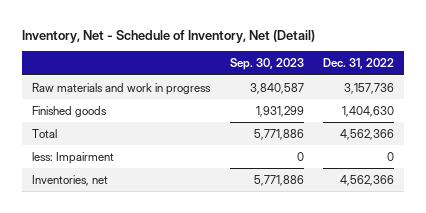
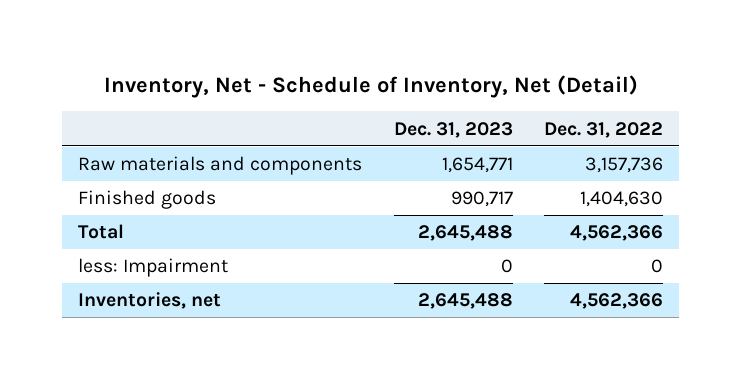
[229,58,304,71] Sep. 30, 2023 -> none
none -> [393,121,513,138] Dec. 31, 2023
[31,82,211,95] Raw materials and work in progress -> [78,156,363,176] Raw materials and components

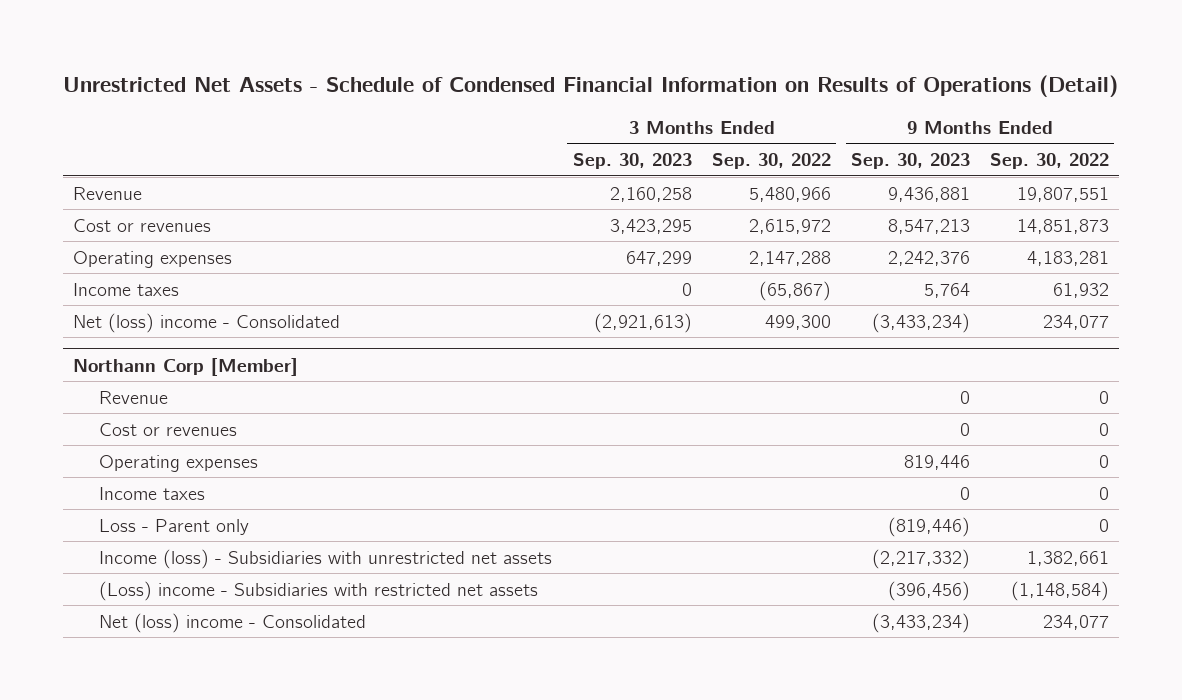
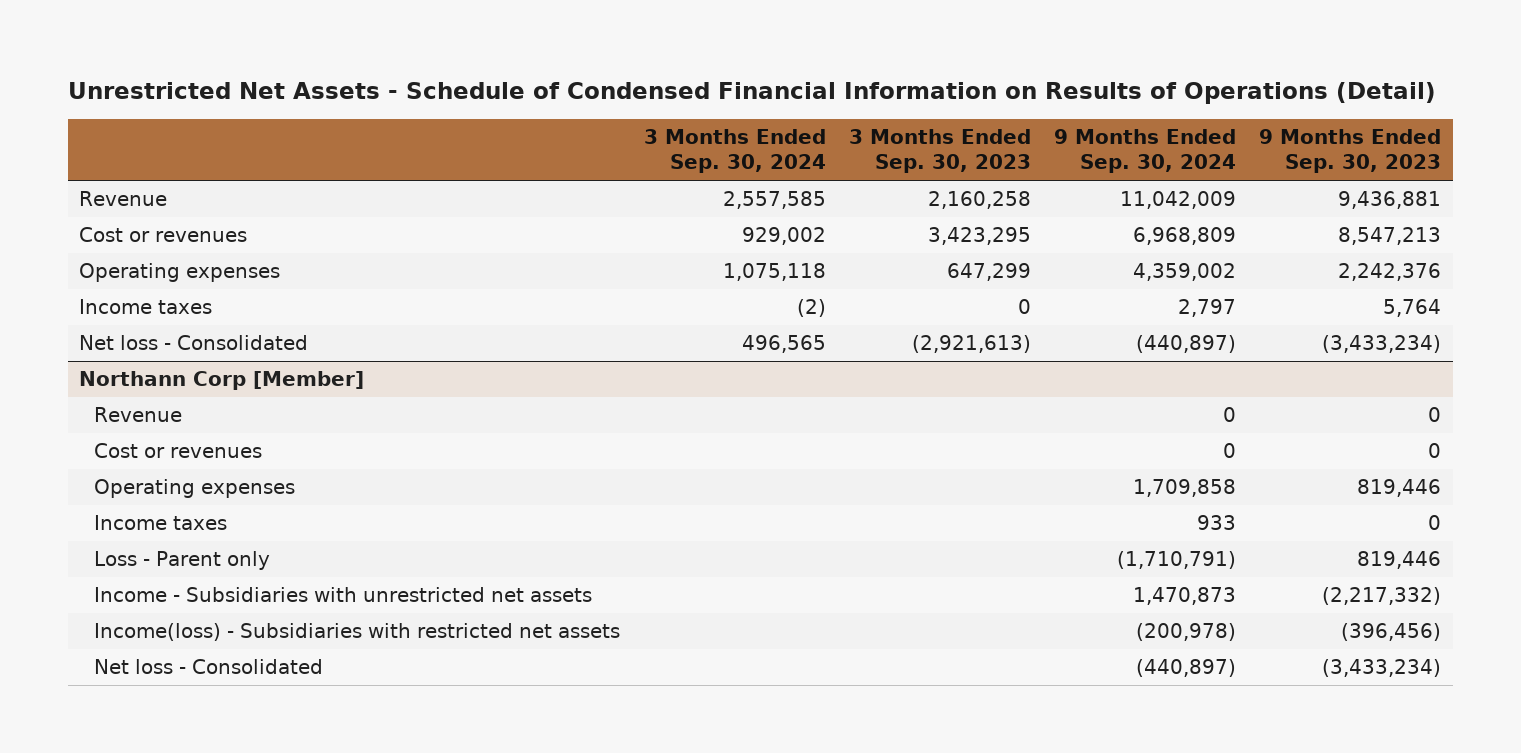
[711,153,831,170] Sep. 30, 2022 -> none
[989,153,1109,170] Sep. 30, 2022 -> none
none -> [643,129,826,174] 3 Months Ended Sep. 30, 2024
none -> [1054,129,1237,174] 9 Months Ended Sep. 30, 2024
[72,312,340,333] Net (loss) income - Consolidated -> [79,335,309,351] Net loss - Consolidated
[887,516,970,537] (819,446) -> [1357,551,1442,570] 819,446
[99,548,553,569] Income (loss) - Subsidiaries with unrestricted net assets -> [94,587,593,603] Income - Subsidiaries with unrestricted net assets
[99,580,539,601] (Loss) income - Subsidiaries with restricted net assets -> [94,623,621,642] Income(loss) - Subsidiaries with restricted net assets
[99,612,367,633] Net (loss) income - Consolidated -> [94,659,324,675] Net loss - Consolidated

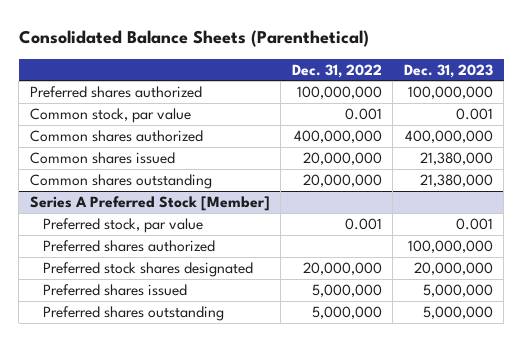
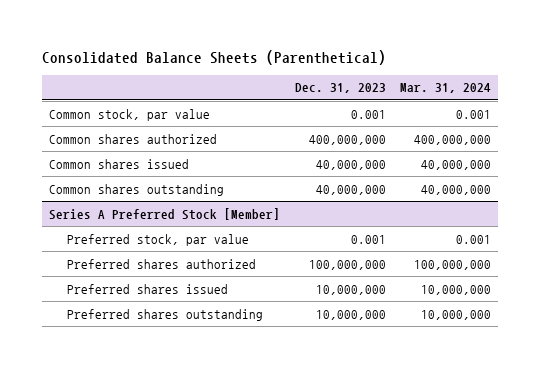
[291,63,382,78] Dec. 31, 2022 -> none
none -> [399,83,491,94] Mar. 31, 2024
[29,86,202,99] Preferred shares authorized -> none
[419,152,493,166] 21,380,000 -> [315,159,386,170] 40,000,000
[419,174,493,188] 21,380,000 -> [315,184,386,195] 40,000,000
[43,262,254,278] Preferred stock shares designated -> none
[422,284,493,298] 5,000,000 -> [315,284,386,295] 10,000,000
[422,306,493,320] 5,000,000 -> [315,309,386,320] 10,000,000

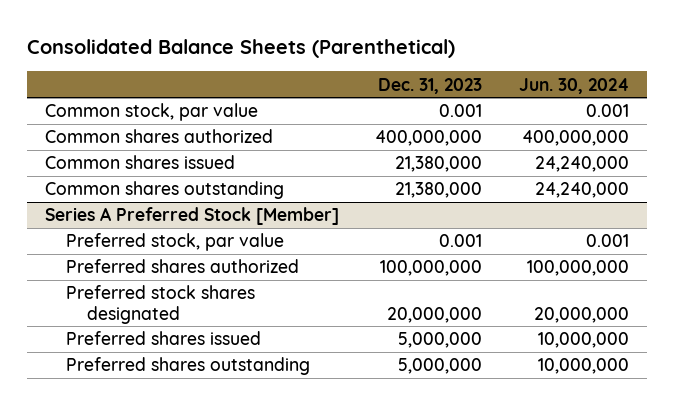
[399,83,491,94] Mar. 31, 2024 -> none
none -> [518,77,629,94] Jun. 30, 2024
[315,159,386,170] 40,000,000 -> [395,156,483,173] 21,380,000
[315,184,386,195] 40,000,000 -> [395,182,483,199] 21,380,000
none -> [66,285,256,324] Preferred stock shares designated
[315,284,386,295] 10,000,000 -> [398,332,483,349] 5,000,000
[315,309,386,320] 10,000,000 -> [398,358,483,375] 5,000,000

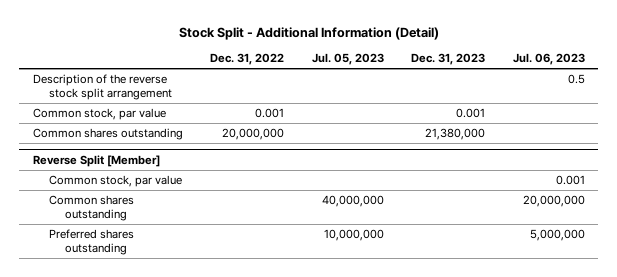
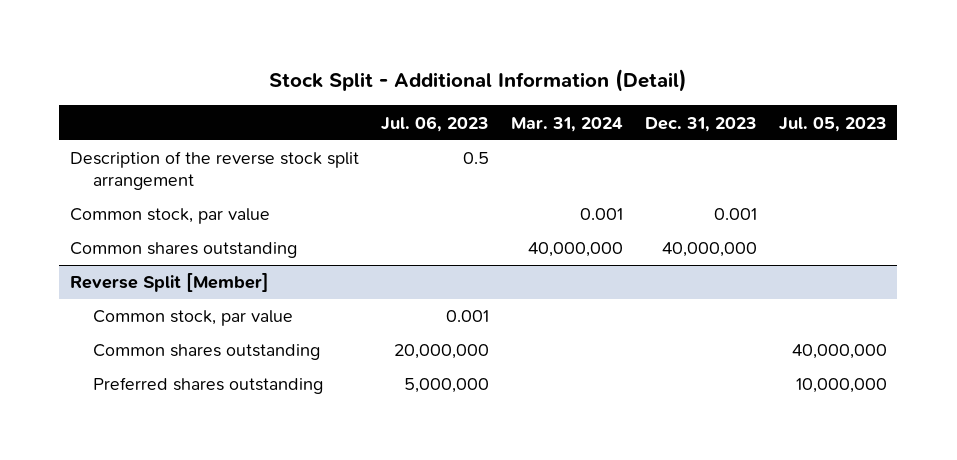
[210,53,285,66] Dec. 31, 2022 -> none
none -> [510,116,623,132] Mar. 31, 2024
[425,128,486,141] 21,380,000 -> [661,242,757,258] 40,000,000

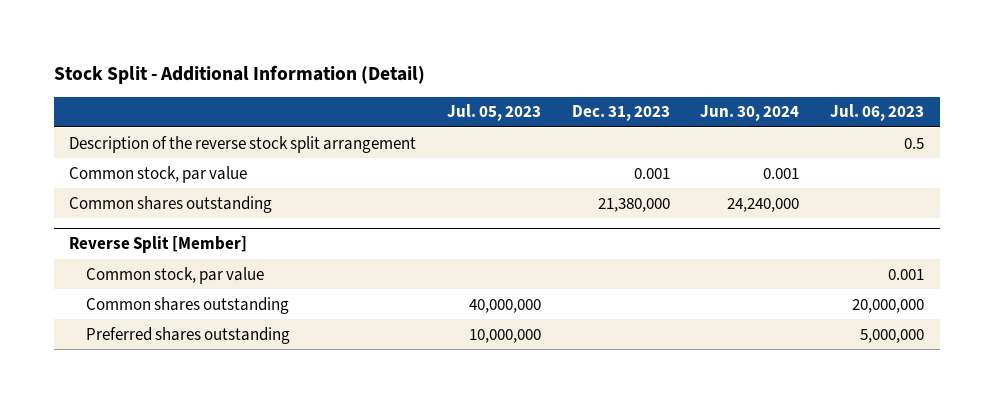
[510,116,623,132] Mar. 31, 2024 -> none
none -> [700,105,800,122] Jun. 30, 2024
[661,242,757,258] 40,000,000 -> [597,197,670,212] 21,380,000

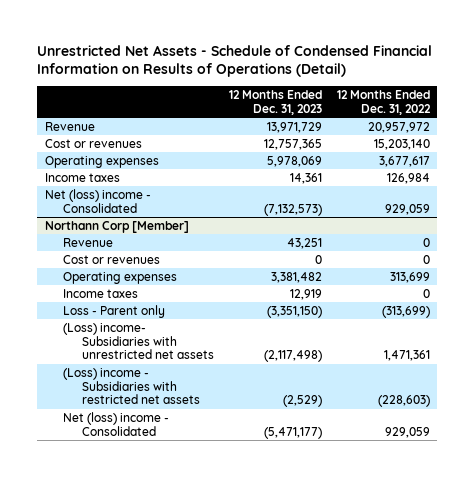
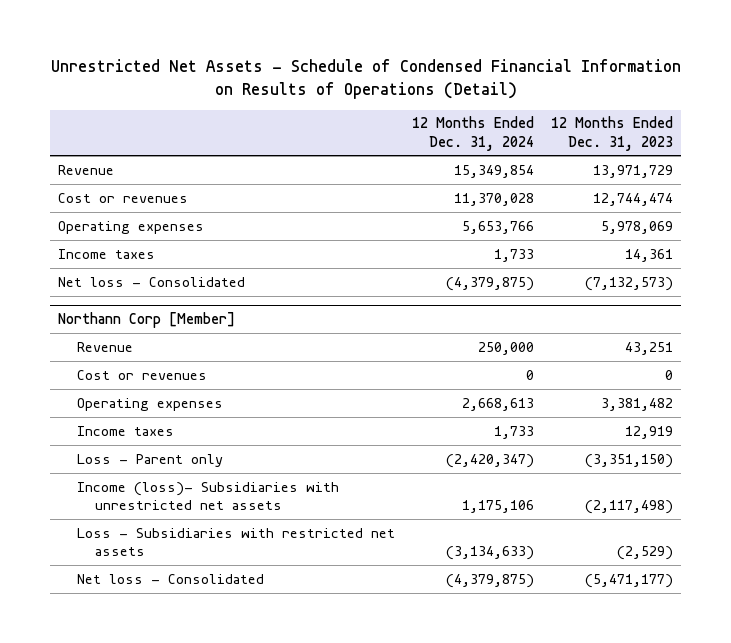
[337,90,432,115] 12 Months Ended Dec. 31, 2022 -> none
none -> [411,116,534,151] 12 Months Ended Dec. 31, 2024
[264,138,323,150] 12,757,365 -> [592,192,673,206] 12,744,474
[44,188,151,213] Net (loss) income - Consolidated -> [58,276,246,287] Net loss - Consolidated
[63,322,215,360] (Loss) income- Subsidiaries with unrestricted net assets -> [76,481,339,511] Income (loss)- Subsidiaries with unrestricted net assets
[63,367,201,405] (Loss) income - Subsidiaries with restricted net assets -> [76,527,395,557] Loss - Subsidiaries with restricted net assets
[63,411,170,436] Net (loss) income - Consolidated -> [76,573,264,584] Net loss - Consolidated

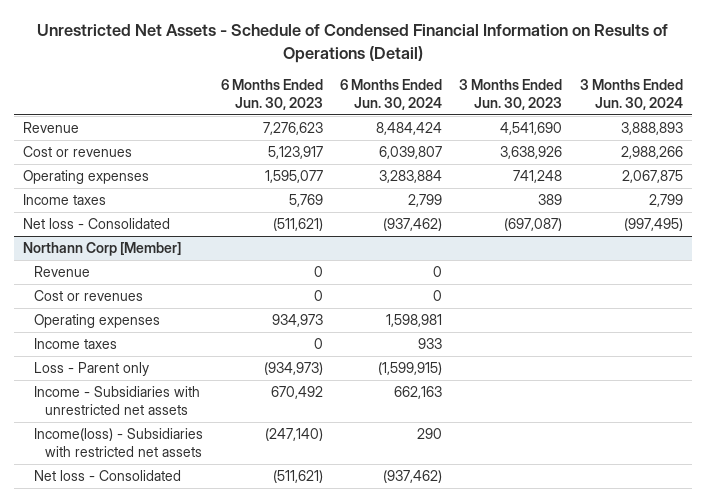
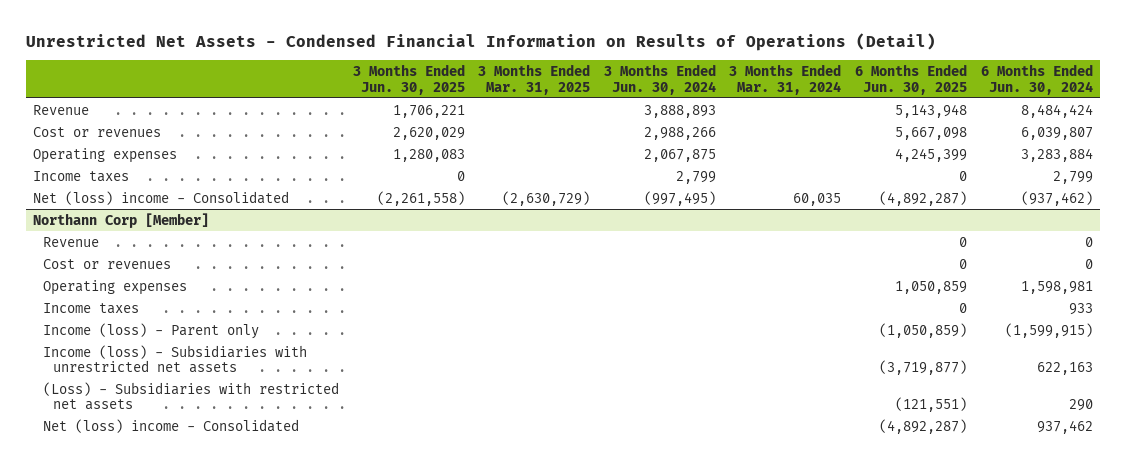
[36,24,668,63] Unrestricted Net Assets - Schedule of Condensed Financial Information on Results of Operations (Detail) -> [26,33,937,52] Unrestricted Net Assets - Condensed Financial Information on Results of Operations (Detail)
[220,79,323,111] 6 Months Ended Jun. 30, 2023 -> none
[459,79,563,111] 3 Months Ended Jun. 30, 2023 -> none
none -> [352,64,465,95] 3 Months Ended Jun. 30, 2025
none -> [478,64,591,95] 3 Months Ended Mar. 31, 2025
none -> [729,64,842,95] 3 Months Ended Mar. 31, 2024
none -> [855,64,968,95] 6 Months Ended Jun. 30, 2025
[22,218,170,230] Net loss - Consolidated -> [33,190,290,205] Net (loss) income - Consolidated
[34,362,150,377] Loss - Parent only -> [42,322,259,339] Income (loss) - Parent only
[34,386,201,416] Income - Subsidiaries with unrestricted net assets -> [42,344,307,374] Income (loss) - Subsidiaries with unrestricted net assets
[394,386,443,400] 662,163 -> [1036,362,1093,376] 622,163
[34,428,204,458] Income(loss) - Subsidiaries with restricted net assets -> [42,381,339,411] (Loss) - Subsidiaries with restricted net assets
[34,470,182,482] Net loss - Consolidated -> [42,418,299,433] Net (loss) income - Consolidated
[383,470,443,484] (937,462) -> [1036,419,1093,434] 937,462

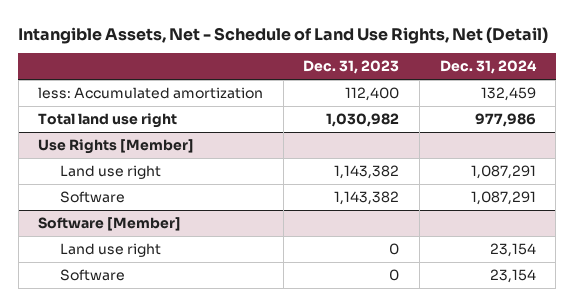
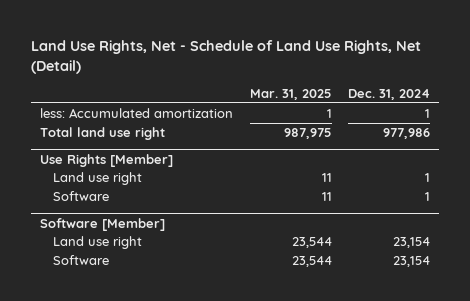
[18,26,549,44] Intangible Assets, Net - Schedule of Land Use Rights, Net (Detail) -> [31,40,422,75] Land Use Rights, Net - Schedule of Land Use Rights, Net (Detail)
[303,60,400,75] Dec. 31, 2023 -> none
none -> [249,88,332,100] Mar. 31, 2025
[480,87,536,102] 132,459 -> [425,108,431,118] 1
[470,165,536,180] 1,087,291 -> [425,172,431,182] 1
[470,191,536,206] 1,087,291 -> [425,191,431,201] 1

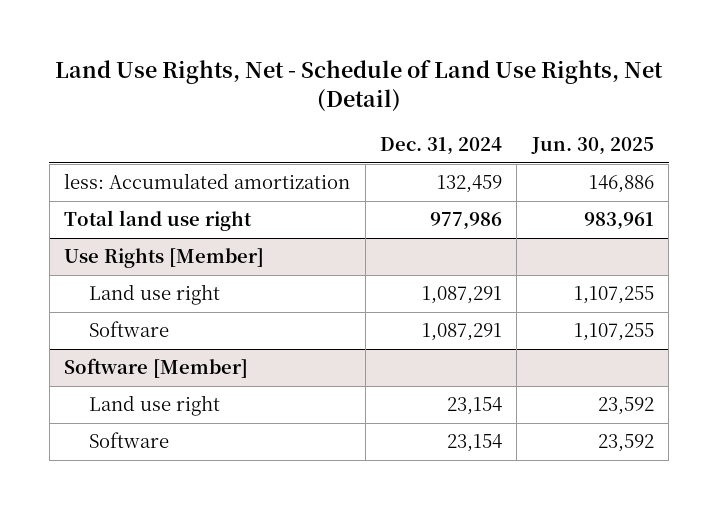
[249,88,332,100] Mar. 31, 2025 -> none
none -> [530,137,654,156] Jun. 30, 2025
[425,108,431,118] 1 -> [437,175,503,194] 132,459
[425,172,431,182] 1 -> [422,286,503,305] 1,087,291
[425,191,431,201] 1 -> [422,323,503,342] 1,087,291

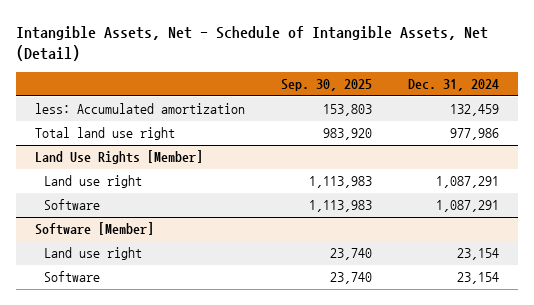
[55,60,664,113] Land Use Rights, Net - Schedule of Land Use Rights, Net (Detail) -> [16,26,489,62] Intangible Assets, Net - Schedule of Intangible Assets, Net (Detail)
[530,137,654,156] Jun. 30, 2025 -> none
none -> [280,79,372,92] Sep. 30, 2025
[64,248,265,269] Use Rights [Member] -> [34,150,203,165] Land Use Rights [Member]

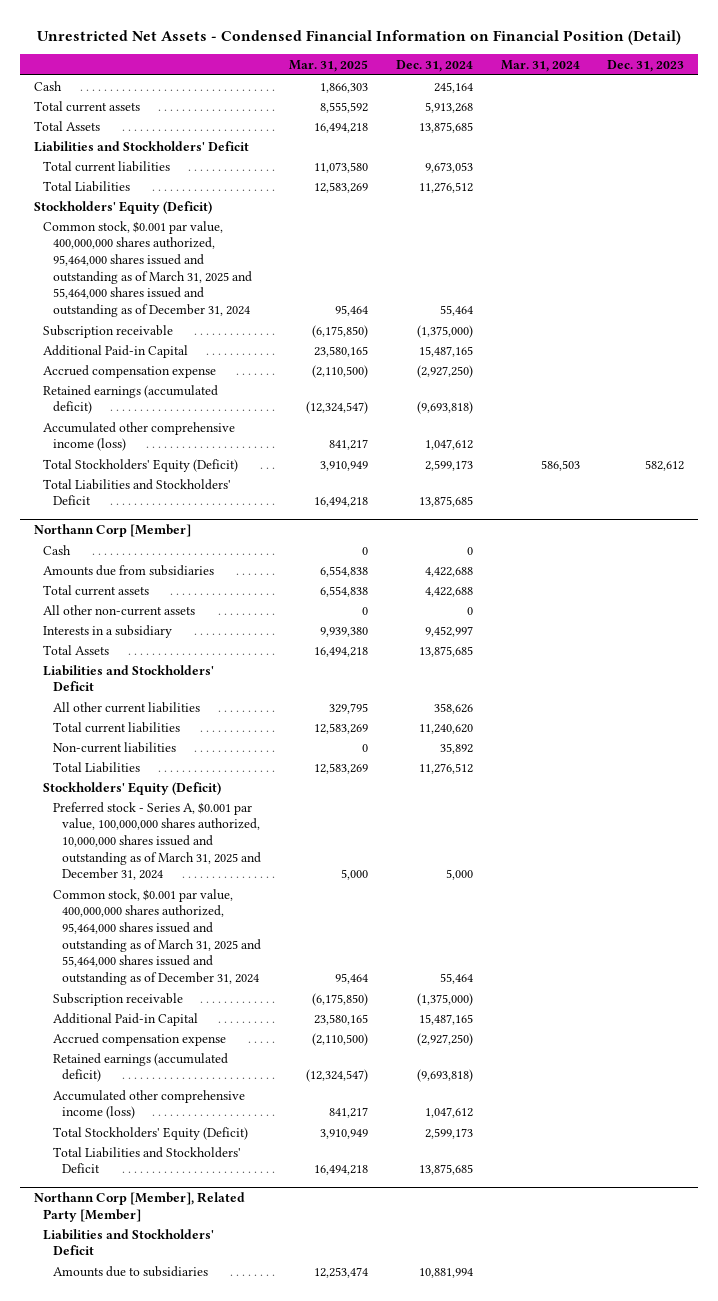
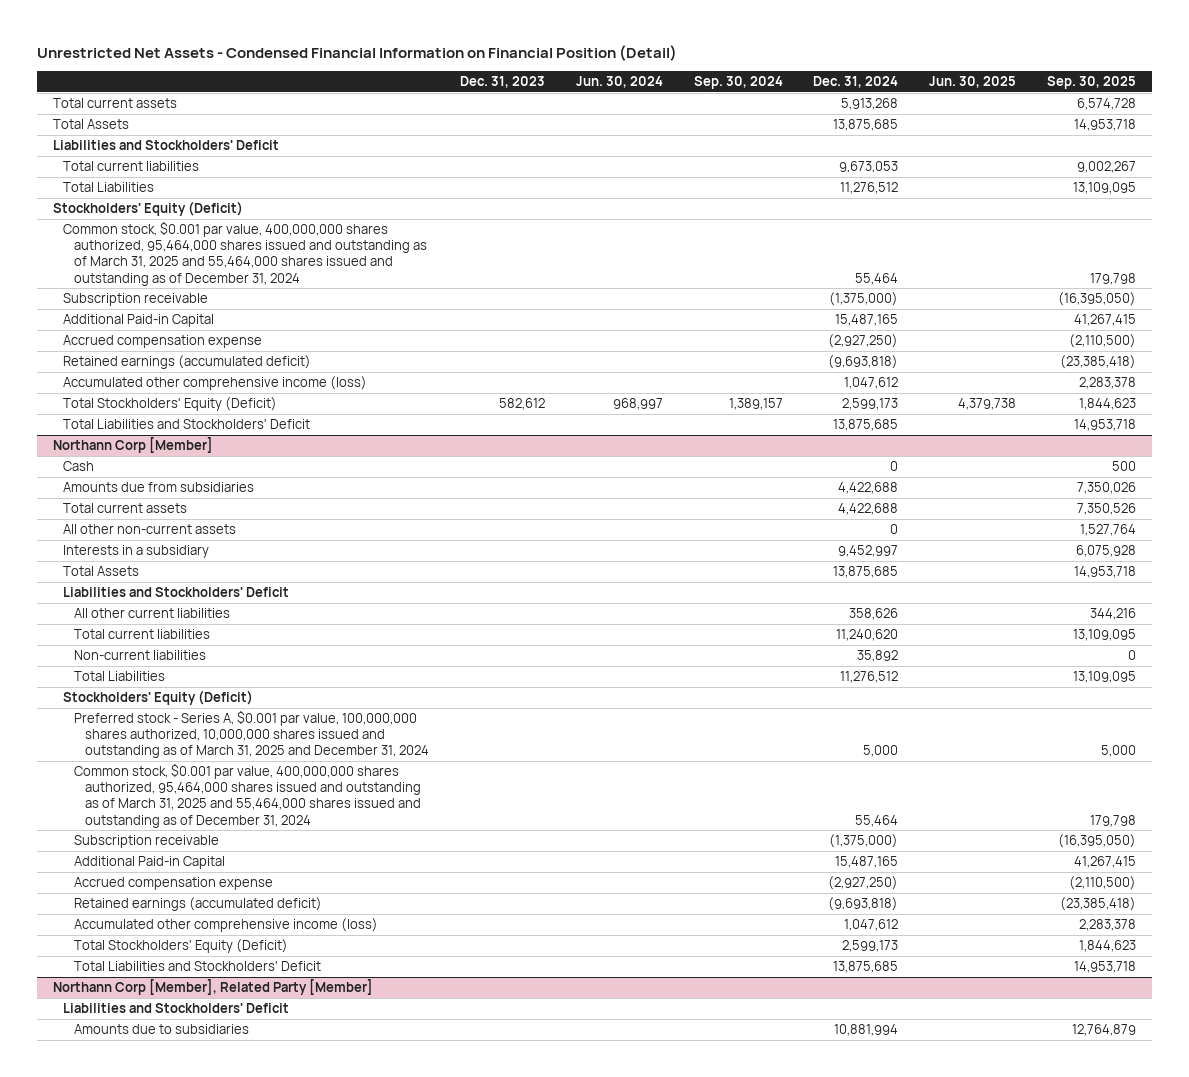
[289,59,369,72] Mar. 31, 2025 -> none
[500,59,580,72] Mar. 31, 2024 -> none
none -> [575,75,663,88] Jun. 30, 2024
none -> [693,75,783,89] Sep. 30, 2024
none -> [929,75,1017,88] Jun. 30, 2025
none -> [1047,75,1137,89] Sep. 30, 2025
[33,80,62,91] Cash -> none

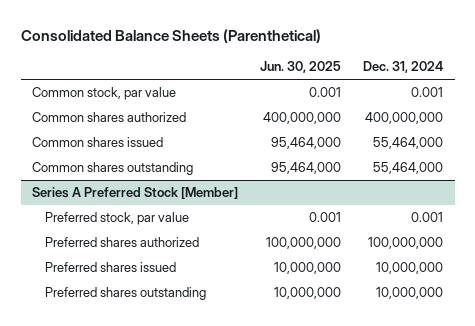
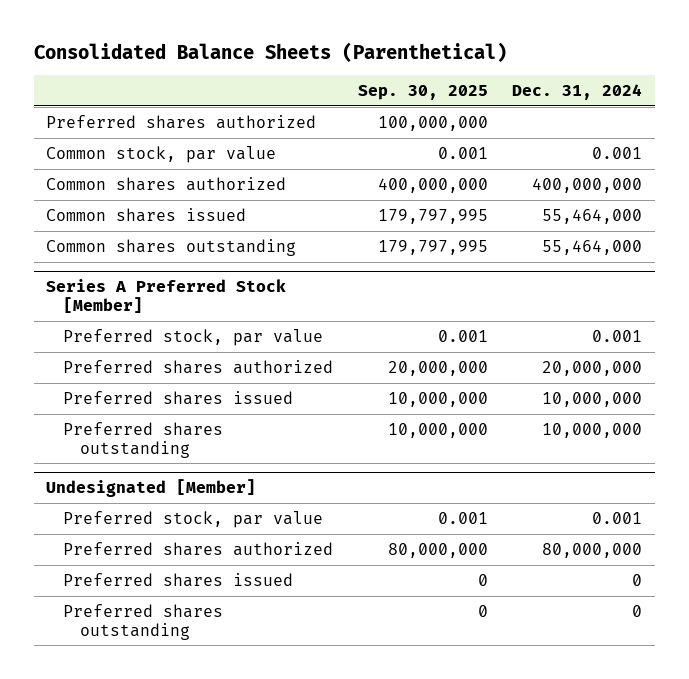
[260,61,342,74] Jun. 30, 2025 -> none
none -> [357,84,488,100] Sep. 30, 2025
none -> [46,115,317,130] Preferred shares authorized
[368,237,444,250] 100,000,000 -> [542,361,643,377] 20,000,000
none -> [46,479,257,498] Undesignated [Member]
none -> [63,511,324,529] Preferred stock, par value
none -> [63,542,334,557] Preferred shares authorized
none -> [63,573,294,588] Preferred shares issued
none -> [63,604,224,640] Preferred shares outstanding

